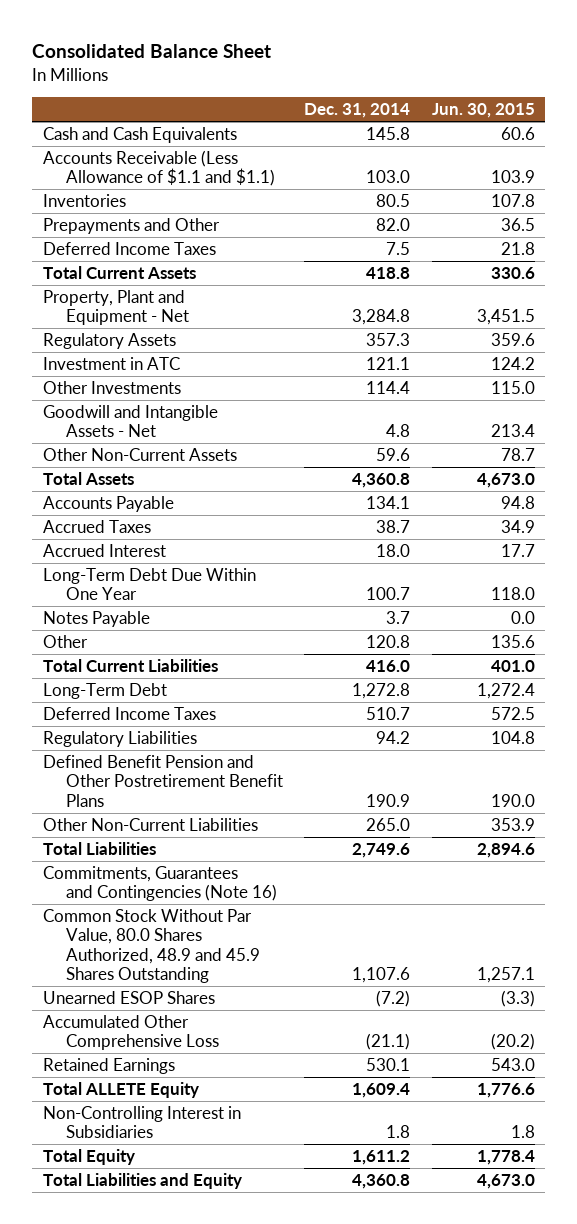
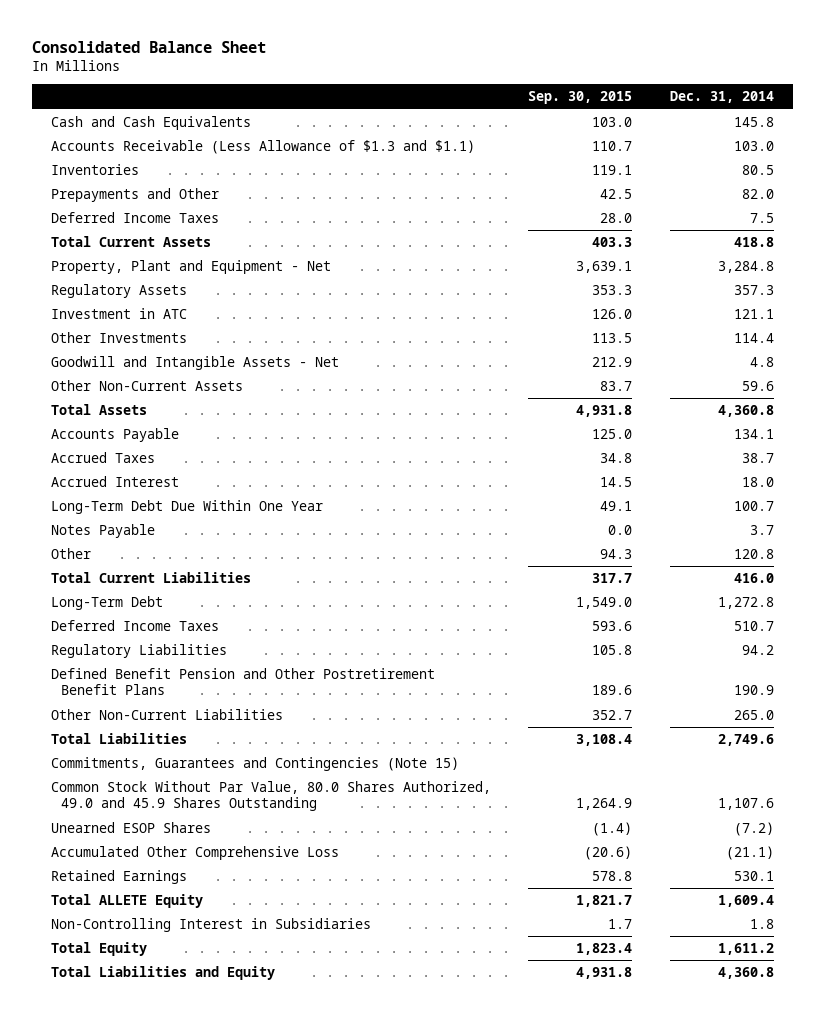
[431,103,535,119] Jun. 30, 2015 -> none
none -> [528,91,633,105] Sep. 30, 2015
[42,150,276,187] Accounts Receivable (Less Allowance of $1.1 and $1.1) -> [50,139,475,154] Accounts Receivable (Less Allowance of $1.3 and $1.1)
[42,866,278,902] Commitments, Guarantees and Contingencies (Note 16) -> [50,756,459,771] Commitments, Guarantees and Contingencies (Note 15)
[42,909,261,983] Common Stock Without Par Value, 80.0 Shares Authorized, 48.9 and 45.9 Shares Outstanding -> [50,780,491,812] Common Stock Without Par Value, 80.0 Shares Authorized, 49.0 and 45.9 Shares Outstanding

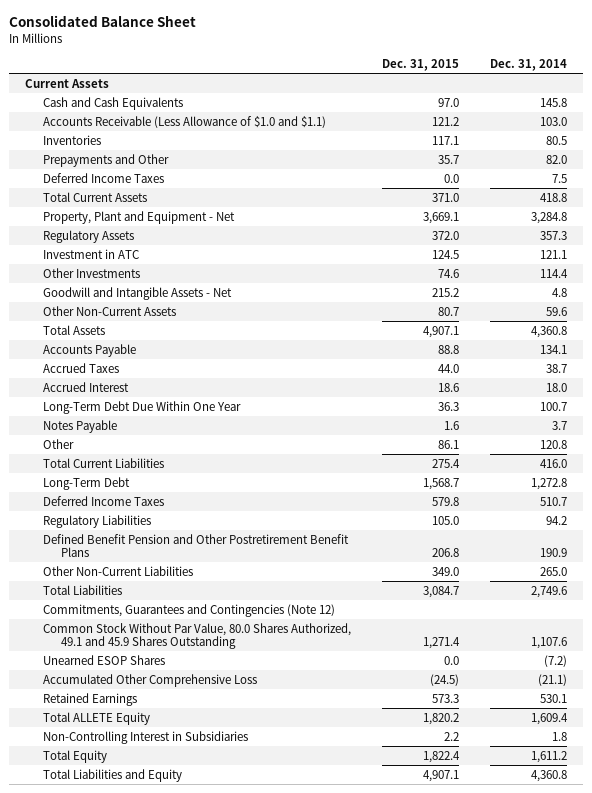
[528,91,633,105] Sep. 30, 2015 -> none
none -> [381,59,459,72] Dec. 31, 2015
none -> [24,78,109,88] Current Assets
[50,139,475,154] Accounts Receivable (Less Allowance of $1.3 and $1.1) -> [42,115,326,128] Accounts Receivable (Less Allowance of $1.0 and $1.1)
[50,756,459,771] Commitments, Guarantees and Contingencies (Note 15) -> [42,603,335,617] Commitments, Guarantees and Contingencies (Note 12)
[50,780,491,812] Common Stock Without Par Value, 80.0 Shares Authorized, 49.0 and 45.9 Shares Outstanding -> [42,622,351,650] Common Stock Without Par Value, 80.0 Shares Authorized, 49.1 and 45.9 Shares Outstanding

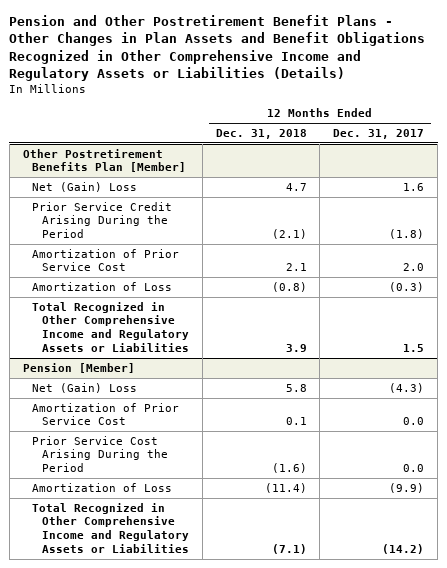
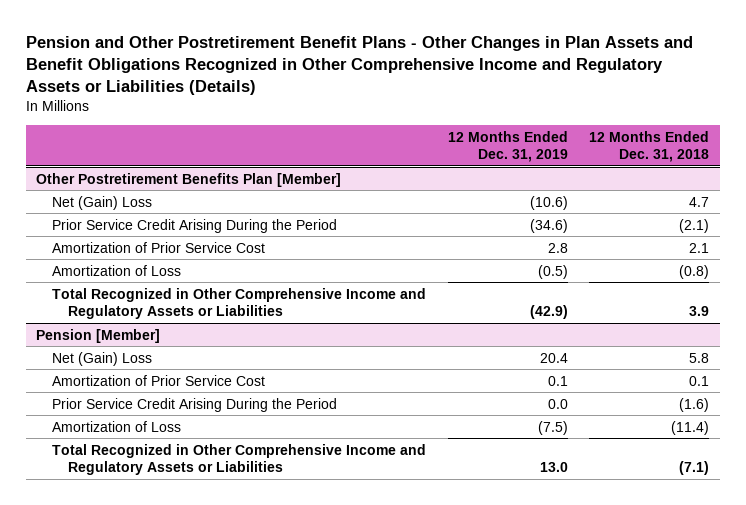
[333,129,425,140] Dec. 31, 2017 -> none
none -> [447,130,568,162] 12 Months Ended Dec. 31, 2019
[32,435,168,473] Prior Service Cost Arising During the Period -> [52,397,338,412] Prior Service Credit Arising During the Period

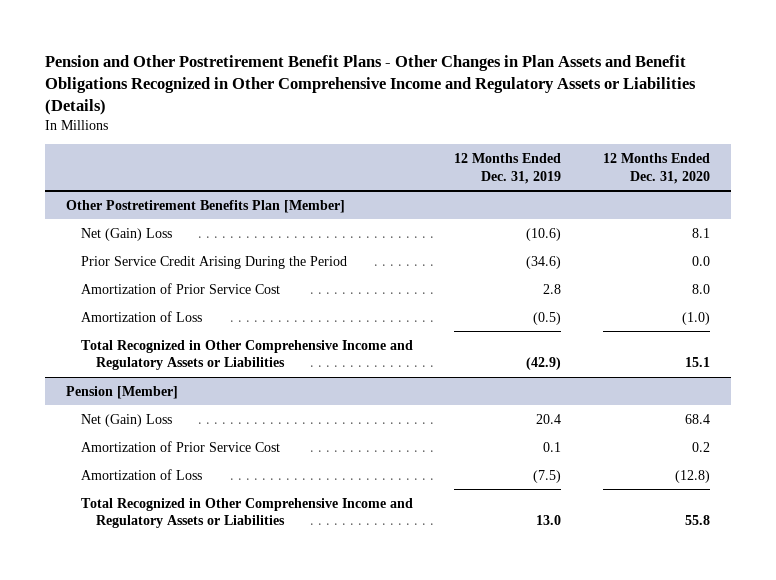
[589,130,710,162] 12 Months Ended Dec. 31, 2018 -> none
none -> [602,153,710,184] 12 Months Ended Dec. 31, 2020
[52,397,338,412] Prior Service Credit Arising During the Period -> none

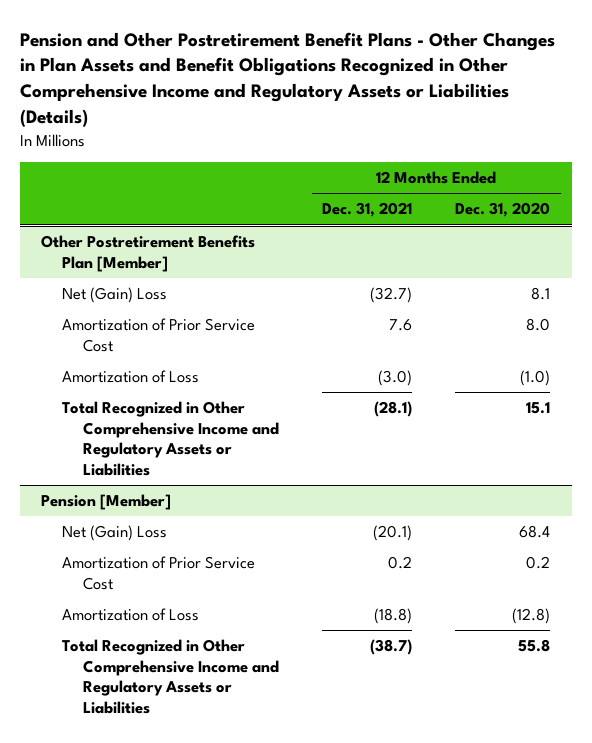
[454,153,562,184] 12 Months Ended Dec. 31, 2019 -> none
none -> [322,202,413,218] Dec. 31, 2021
[80,255,347,269] Prior Service Credit Arising During the Period -> none

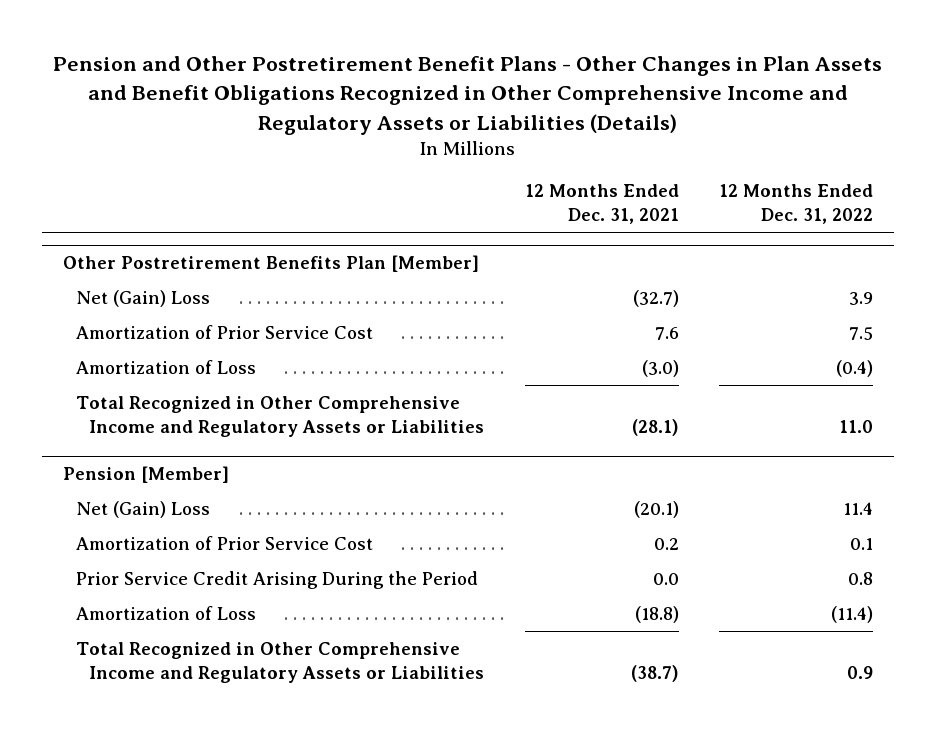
[455,202,551,218] Dec. 31, 2020 -> none
none -> [719,184,874,225] 12 Months Ended Dec. 31, 2022
none -> [75,570,478,589] Prior Service Credit Arising During the Period

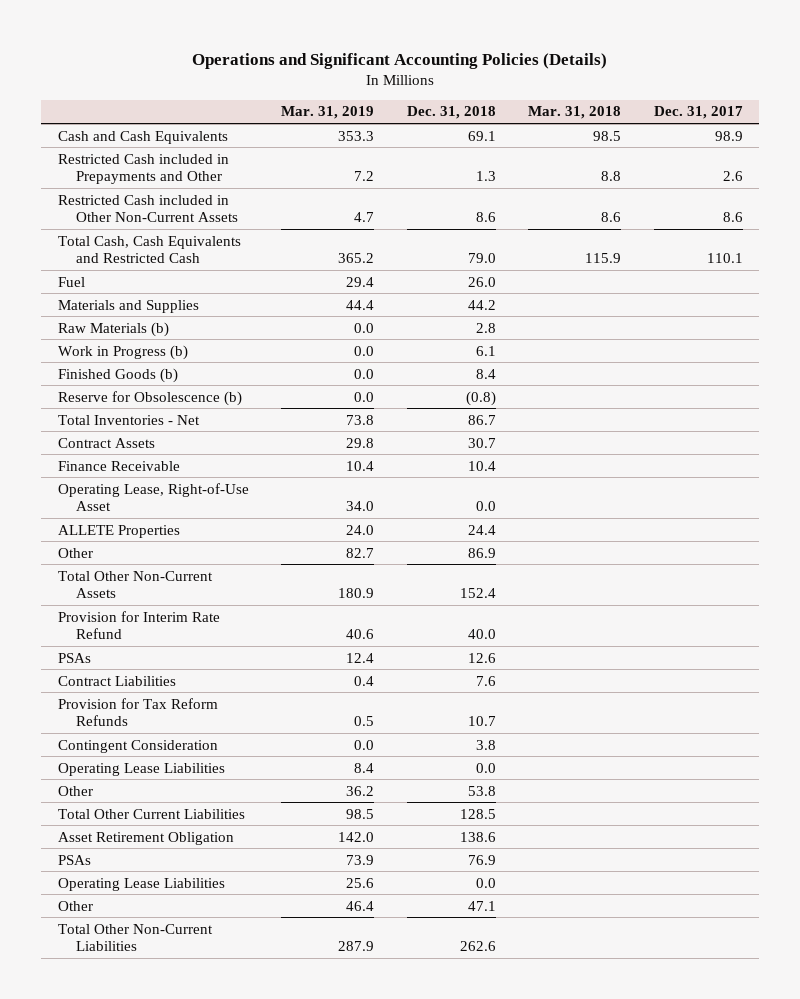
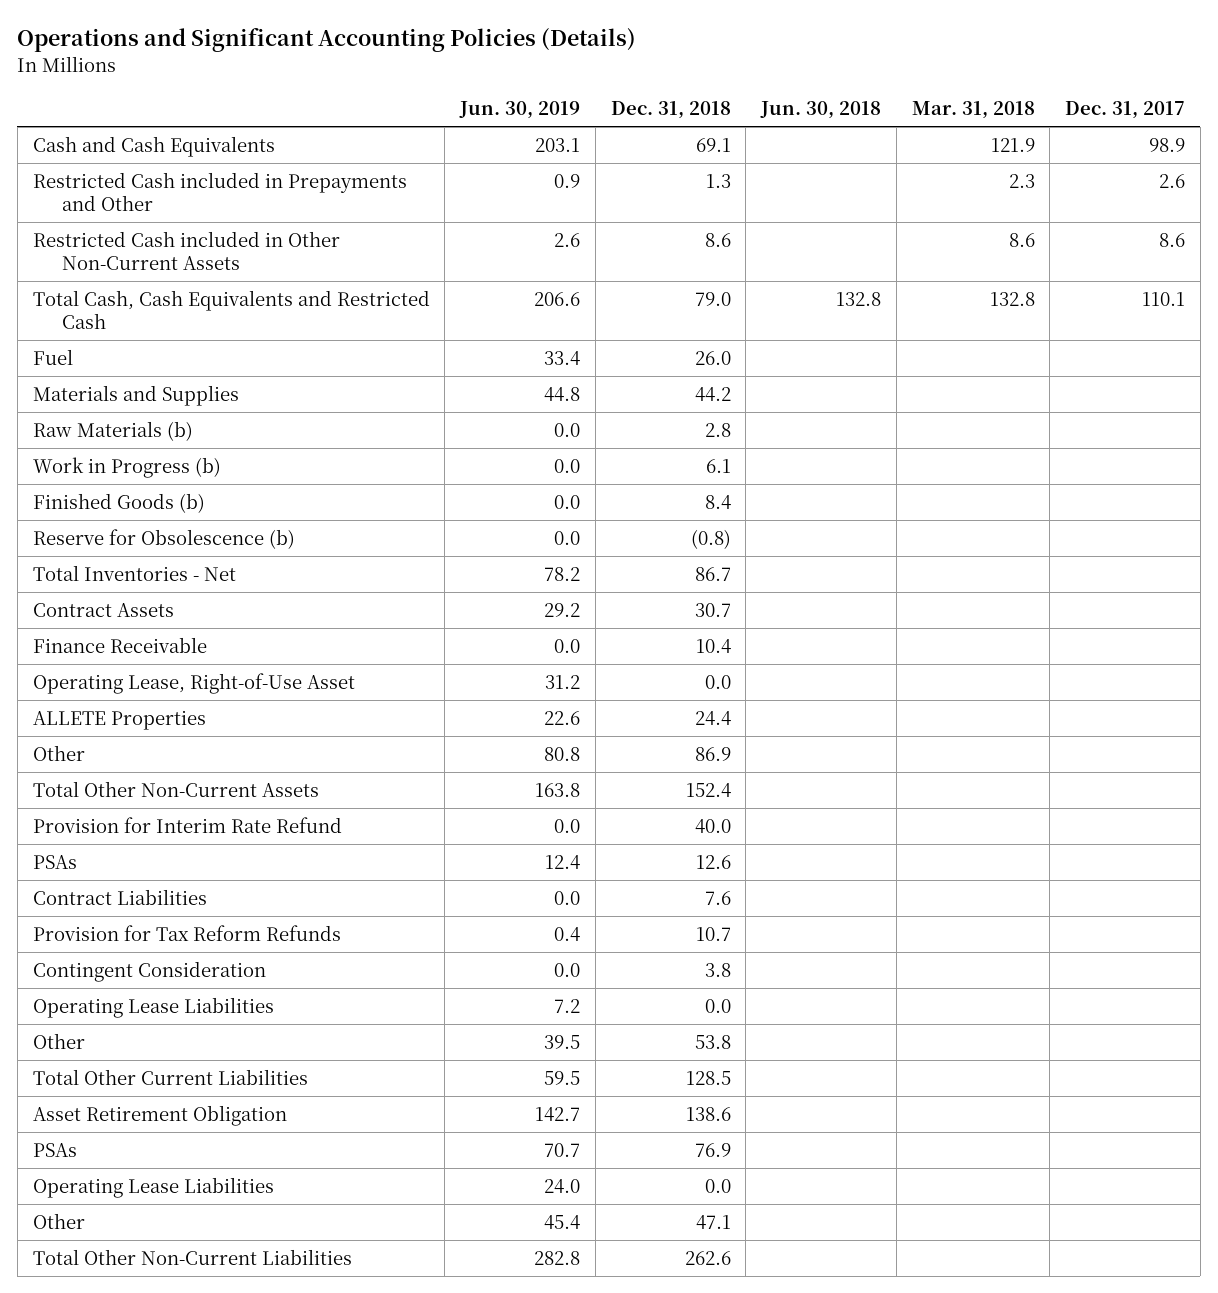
[281,106,375,120] Mar. 31, 2019 -> none
none -> [459,101,581,120] Jun. 30, 2019
none -> [760,101,882,120] Jun. 30, 2018
[593,130,622,141] 98.5 -> [990,137,1035,152] 121.9
[601,170,622,181] 8.8 -> [1008,173,1035,188] 2.3
[585,252,622,263] 115.9 -> [989,291,1035,306] 132.8

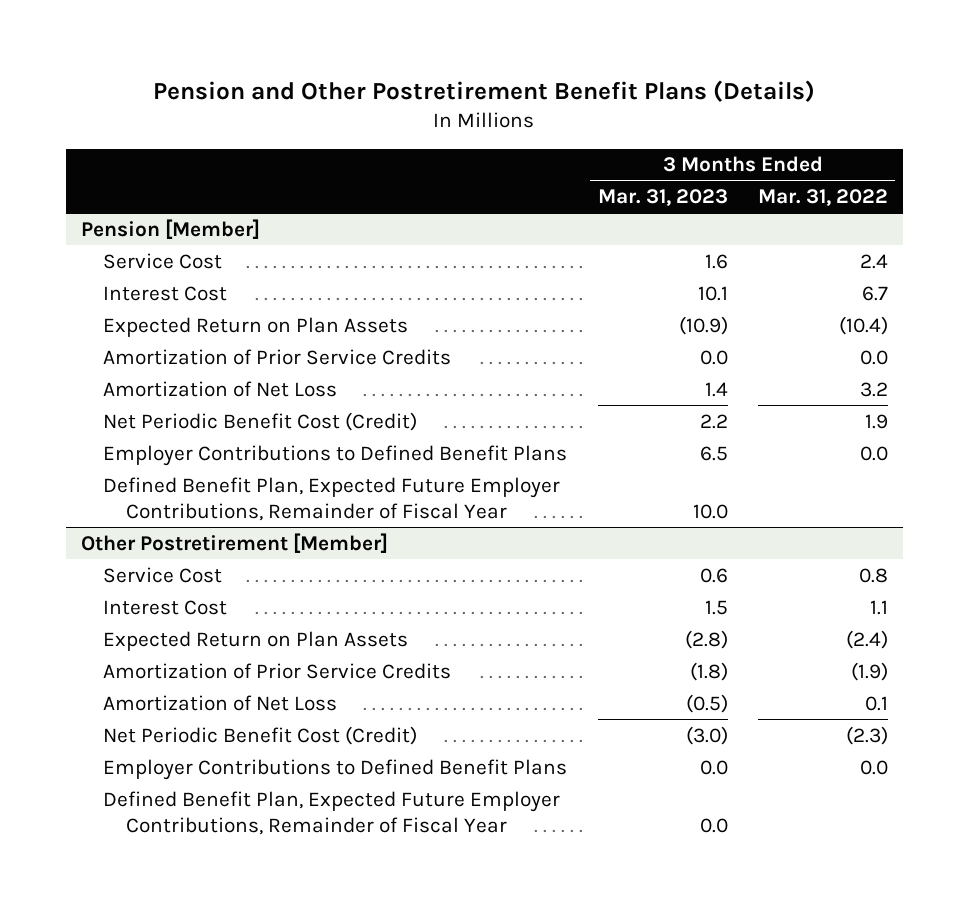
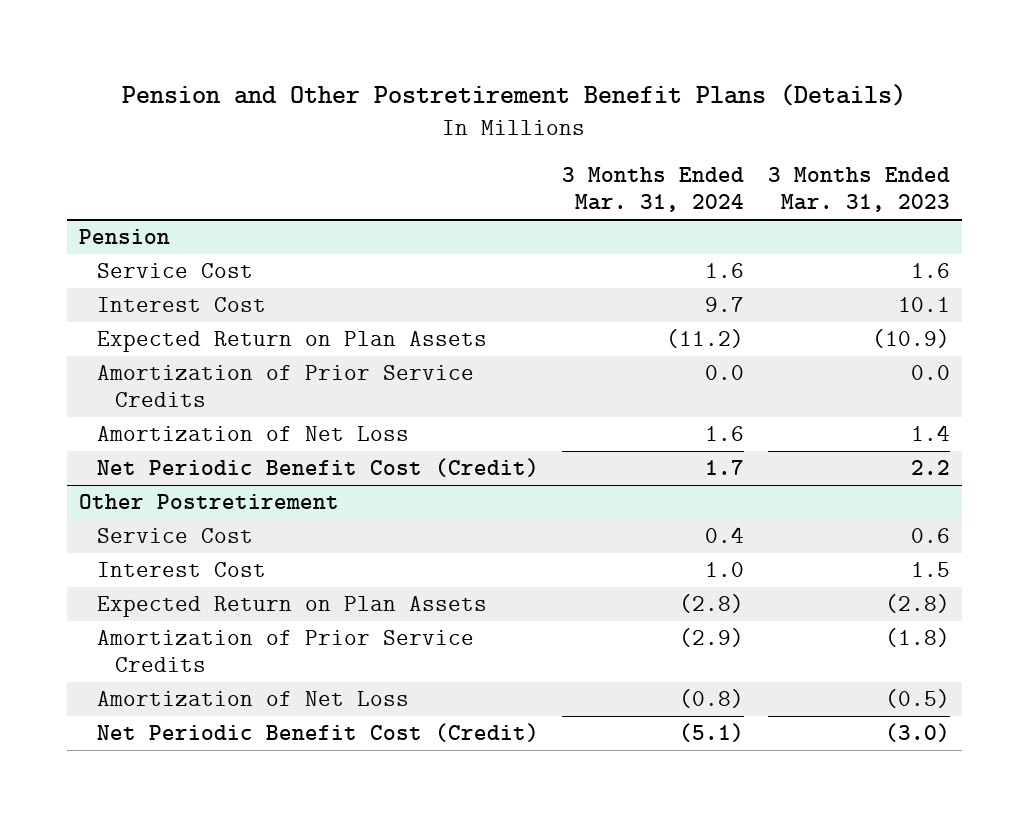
[757,189,888,207] Mar. 31, 2022 -> none
none -> [562,167,745,213] 3 Months Ended Mar. 31, 2024
[80,218,260,239] Pension [Member] -> [78,229,170,245] Pension
[103,444,568,466] Employer Contributions to Defined Benefit Plans -> none
[103,476,561,521] Defined Benefit Plan, Expected Future Employer Contributions, Remainder of Fiscal Year -> none
[80,532,388,553] Other Postretirement [Member] -> [78,494,339,510] Other Postretirement
[103,758,568,780] Employer Contributions to Defined Benefit Plans -> none
[103,790,561,835] Defined Benefit Plan, Expected Future Employer Contributions, Remainder of Fiscal Year -> none

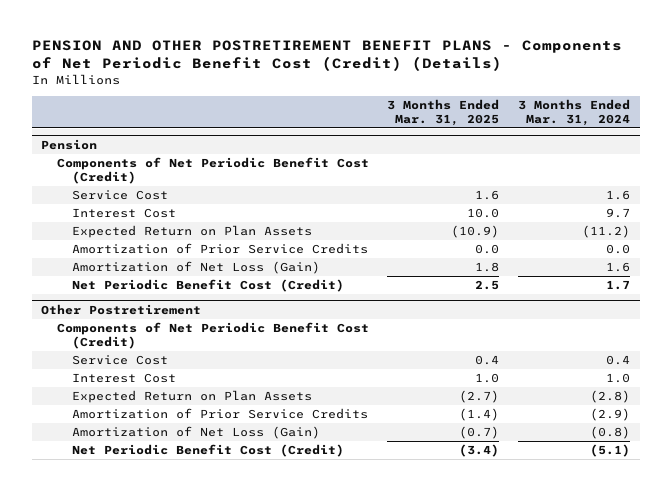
[122,84,907,107] Pension and Other Postretirement Benefit Plans (Details) -> [31,40,622,72] PENSION AND OTHER POSTRETIREMENT BENEFIT PLANS - Components of Net Periodic Benefit Cost (Credit) (Details)
[767,167,950,213] 3 Months Ended Mar. 31, 2023 -> none
none -> [387,98,500,126] 3 Months Ended Mar. 31, 2025
none -> [56,157,369,185] Components of Net Periodic Benefit Cost (Credit)
[96,426,409,442] Amortization of Net Loss -> [72,261,321,275] Amortization of Net Loss (Gain)
none -> [56,322,369,350] Components of Net Periodic Benefit Cost (Credit)
[96,691,409,707] Amortization of Net Loss -> [72,426,321,440] Amortization of Net Loss (Gain)

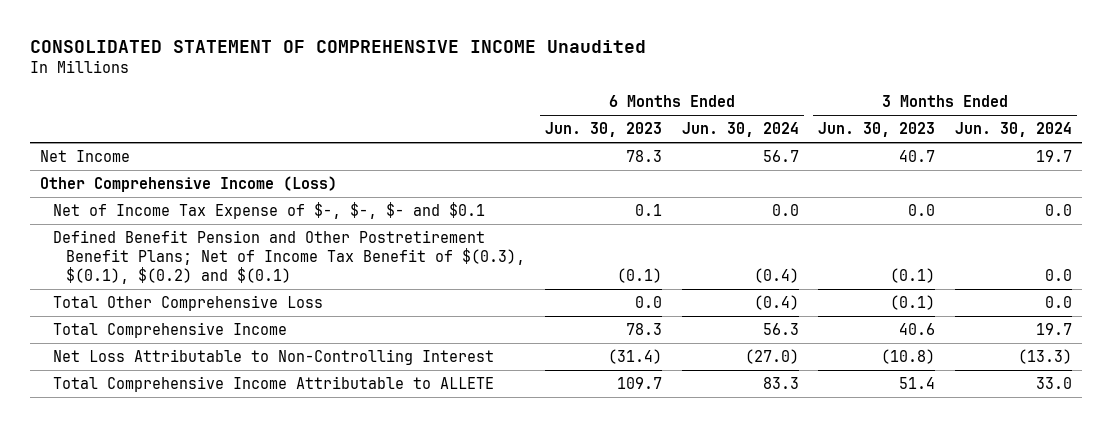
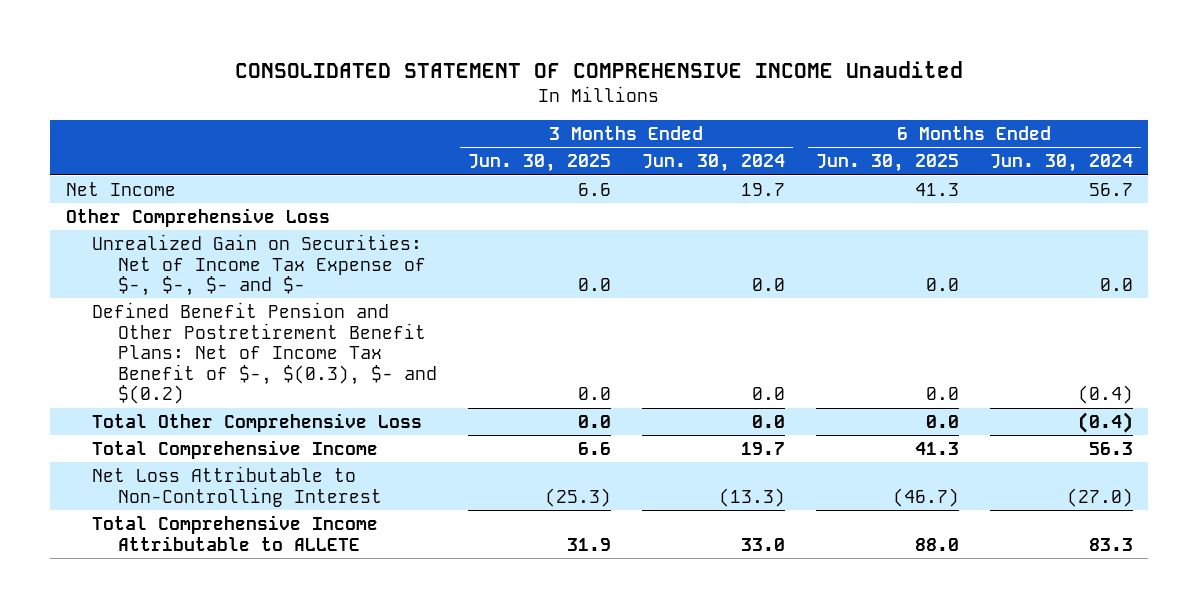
[544,122,662,138] Jun. 30, 2023 -> none
[818,122,936,138] Jun. 30, 2023 -> none
none -> [467,154,611,173] Jun. 30, 2025
none -> [815,154,959,173] Jun. 30, 2025
[39,176,337,193] Other Comprehensive Income (Loss) -> [65,207,330,227] Other Comprehensive Loss
[52,202,485,220] Net of Income Tax Expense of $-, $-, $- and $0.1 -> [91,233,426,297] Unrealized Gain on Securities: Net of Income Tax Expense of $-, $-, $- and $-
[52,230,526,285] Defined Benefit Pension and Other Postretirement Benefit Plans; Net of Income Tax Benefit of $(0.3), $(0.1), $(0.2) and $(0.1) -> [91,301,437,405] Defined Benefit Pension and Other Postretirement Benefit Plans: Net of Income Tax Benefit of $-, $(0.3), $- and $(0.2)

